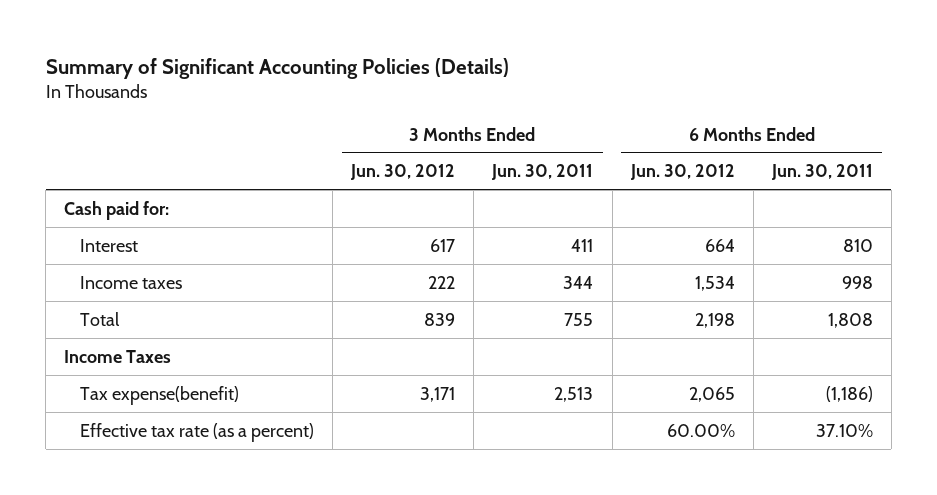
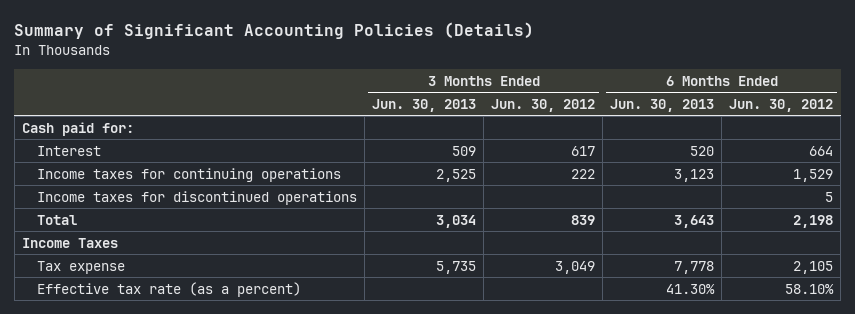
[491,164,594,181] Jun. 30, 2011 -> none
[770,164,873,181] Jun. 30, 2011 -> none
none -> [371,99,476,113] Jun. 30, 2013
none -> [610,99,715,113] Jun. 30, 2013
[80,275,183,289] Income taxes -> [36,167,341,182] Income taxes for continuing operations
[694,275,735,291] 1,534 -> [793,168,834,182] 1,529
none -> [36,190,357,205] Income taxes for discontinued operations
[80,385,240,405] Tax expense(benefit) -> [36,260,125,274] Tax expense
[420,386,456,402] 3,171 -> [555,260,596,274] 3,049
[688,386,735,402] 2,065 -> [793,260,834,274] 2,105
[666,423,735,437] 60.00% -> [785,283,835,294] 58.10%

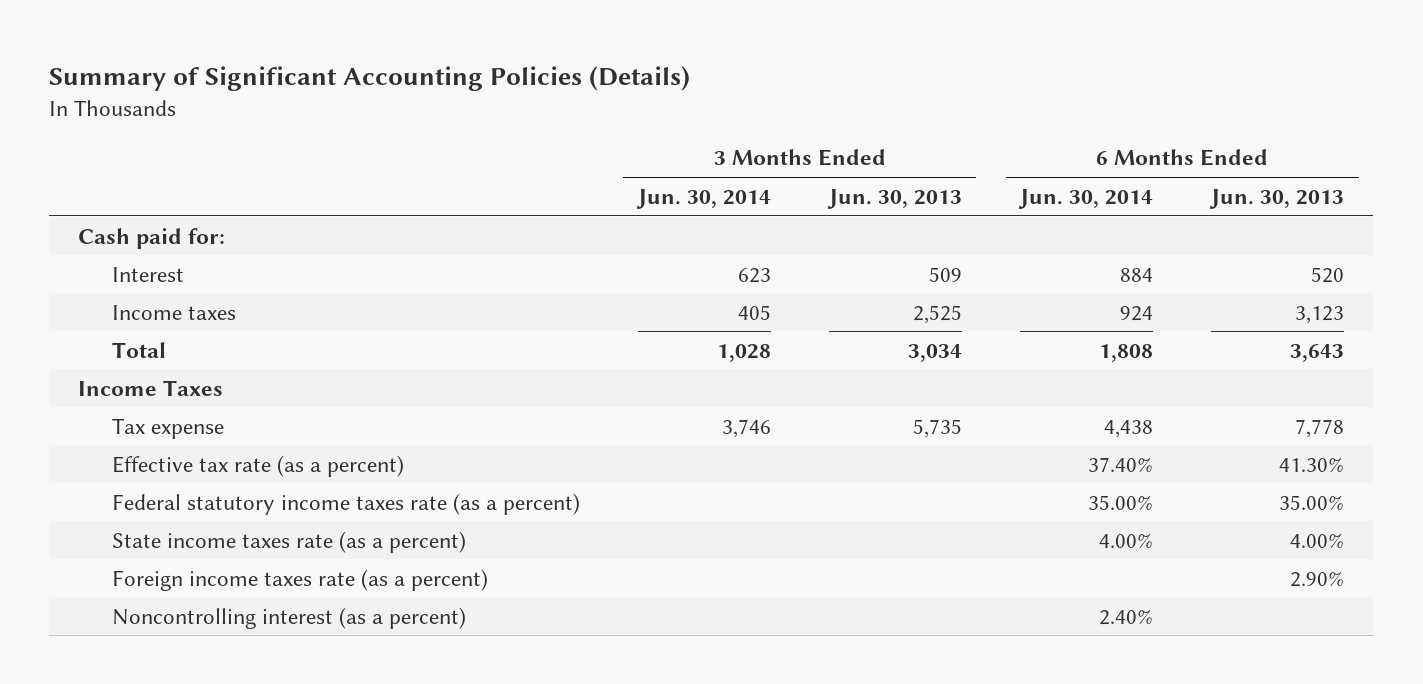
[491,99,596,113] Jun. 30, 2012 -> none
[729,99,834,113] Jun. 30, 2012 -> none
none -> [635,188,771,209] Jun. 30, 2014
none -> [1018,188,1154,209] Jun. 30, 2014
[36,190,357,205] Income taxes for discontinued operations -> none
[36,167,341,182] Income taxes for continuing operations -> [111,304,236,320] Income taxes
none -> [111,492,580,515] Federal statutory income taxes rate (as a percent)
none -> [111,530,466,553] State income taxes rate (as a percent)
none -> [111,568,488,591] Foreign income taxes rate (as a percent)
none -> [111,606,466,629] Noncontrolling interest (as a percent)

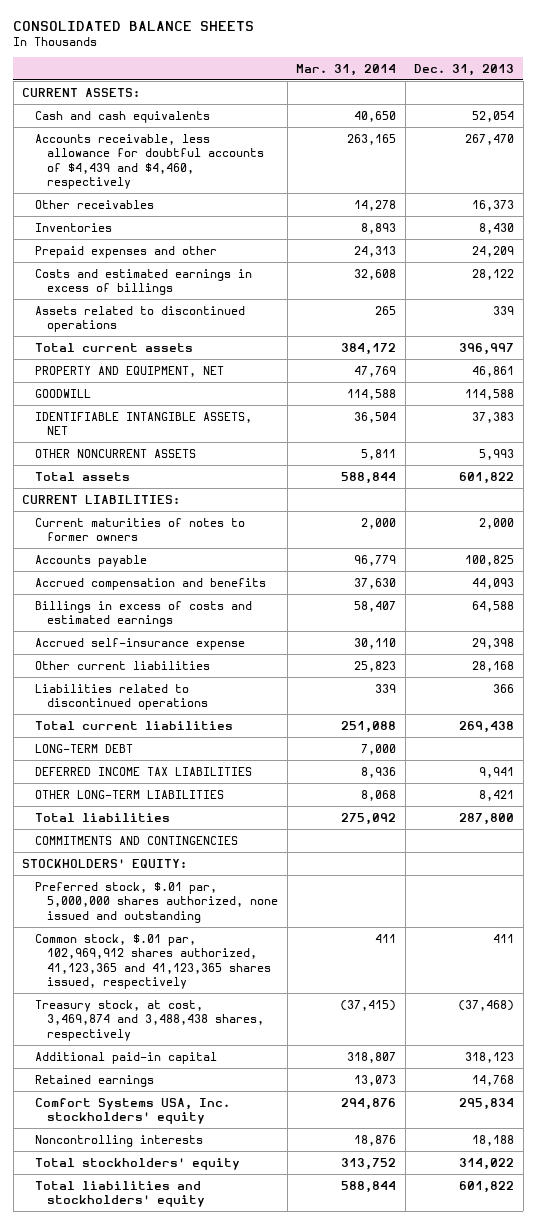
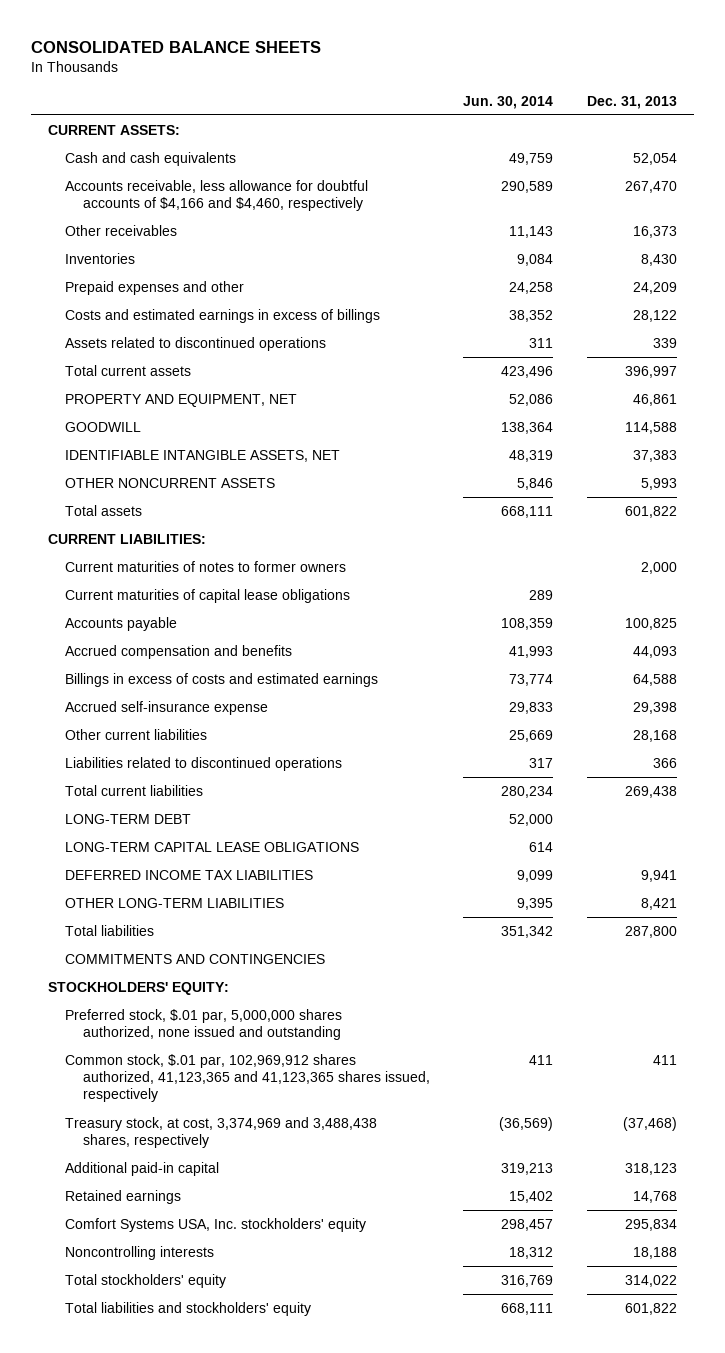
[296,63,397,76] Mar. 31, 2014 -> none
none -> [463,95,554,109] Jun. 30, 2014
[34,133,265,190] Accounts receivable, less allowance for doubtful accounts of $4,439 and $4,460, respectively -> [65,179,369,212] Accounts receivable, less allowance for doubtful accounts of $4,166 and $4,460, respectively
none -> [65,588,351,603] Current maturities of capital lease obligations
none -> [65,841,360,852] LONG-TERM CAPITAL LEASE OBLIGATIONS
[34,999,265,1041] Treasury stock, at cost, 3,469,874 and 3,488,438 shares, respectively -> [65,1116,378,1149] Treasury stock, at cost, 3,374,969 and 3,488,438 shares, respectively

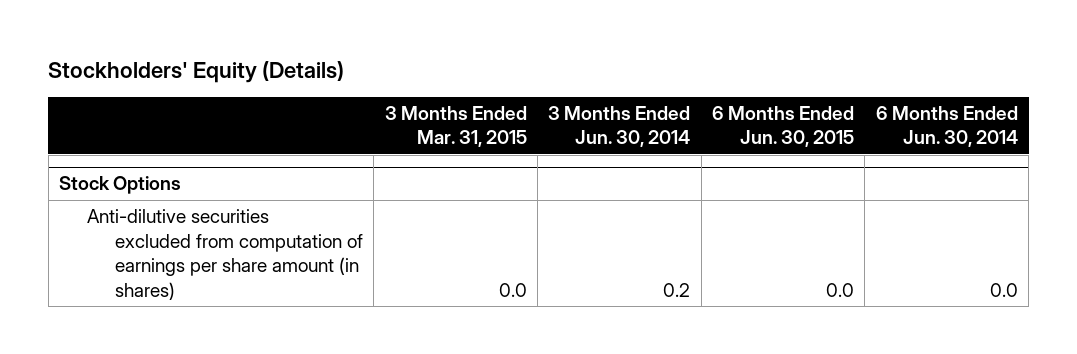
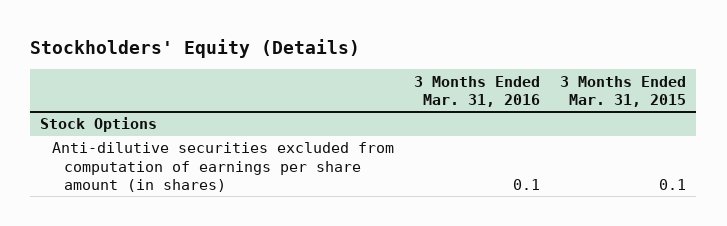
[548,105,691,148] 3 Months Ended Jun. 30, 2014 -> none
[712,105,855,148] 6 Months Ended Jun. 30, 2015 -> none
[875,105,1018,148] 6 Months Ended Jun. 30, 2014 -> none
none -> [414,75,541,107] 3 Months Ended Mar. 31, 2016
[498,282,527,297] 0.0 -> [659,178,687,190] 0.1

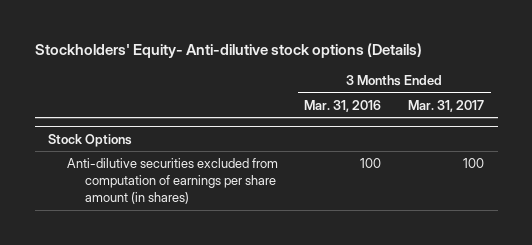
[30,39,361,59] Stockholders' Equity (Details) -> [34,42,422,58] Stockholders' Equity- Anti-dilutive stock options (Details)
[560,75,687,107] 3 Months Ended Mar. 31, 2015 -> none
none -> [408,99,485,112] Mar. 31, 2017
[513,178,541,190] 0.1 -> [360,158,382,169] 100

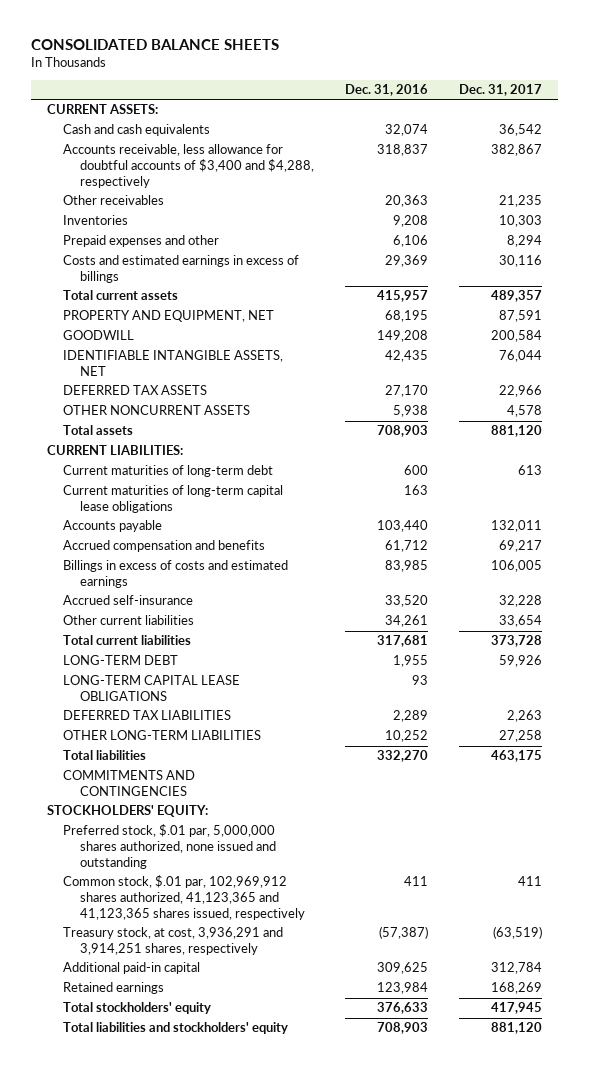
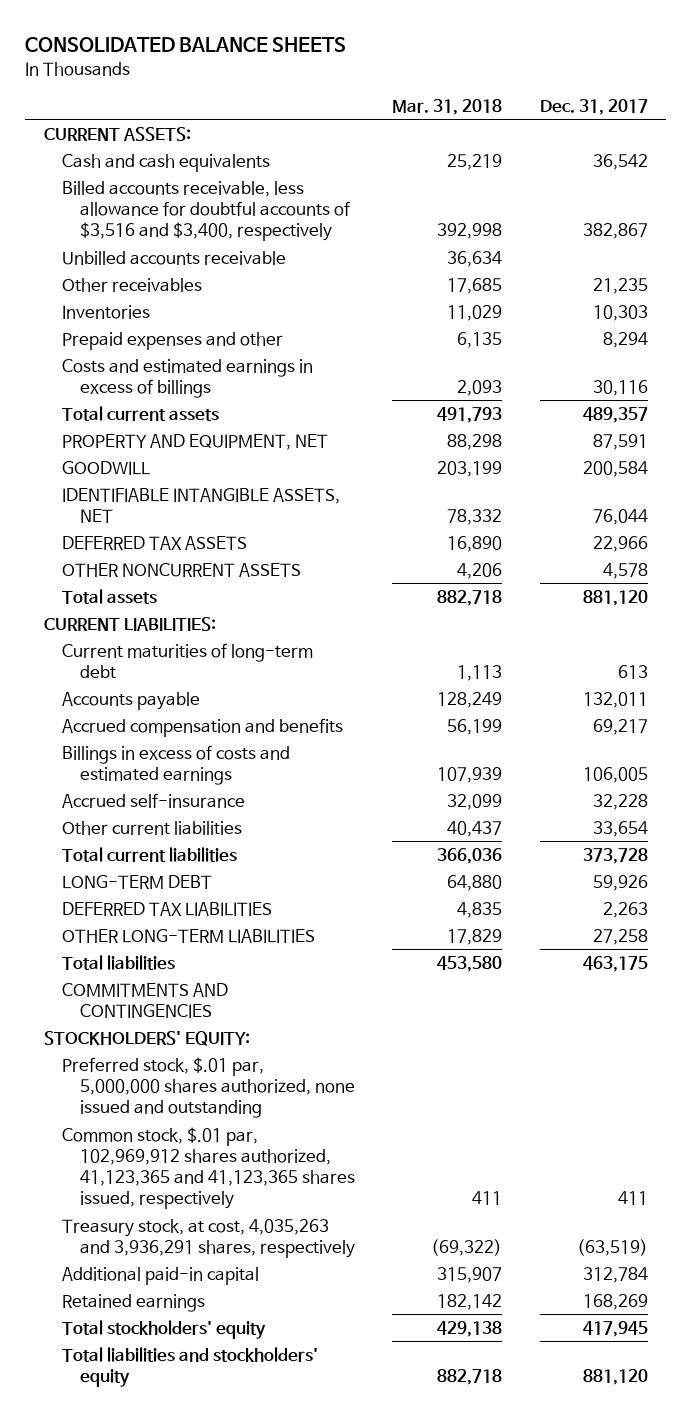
[345,83,429,96] Dec. 31, 2016 -> none
none -> [392,99,503,116] Mar. 31, 2018
[63,144,315,188] Accounts receivable, less allowance for doubtful accounts of $3,400 and $4,288, respectively -> [61,180,350,242] Billed accounts receivable, less allowance for doubtful accounts of $3,516 and $3,400, respectively
none -> [61,250,286,265] Unbilled accounts receivable
[63,485,284,514] Current maturities of long-term capital lease obligations -> none
[63,675,241,702] LONG-TERM CAPITAL LEASE OBLIGATIONS -> none
[63,927,284,956] Treasury stock, at cost, 3,936,291 and 3,914,251 shares, respectively -> [61,1218,355,1258] Treasury stock, at cost, 4,035,263 and 3,936,291 shares, respectively

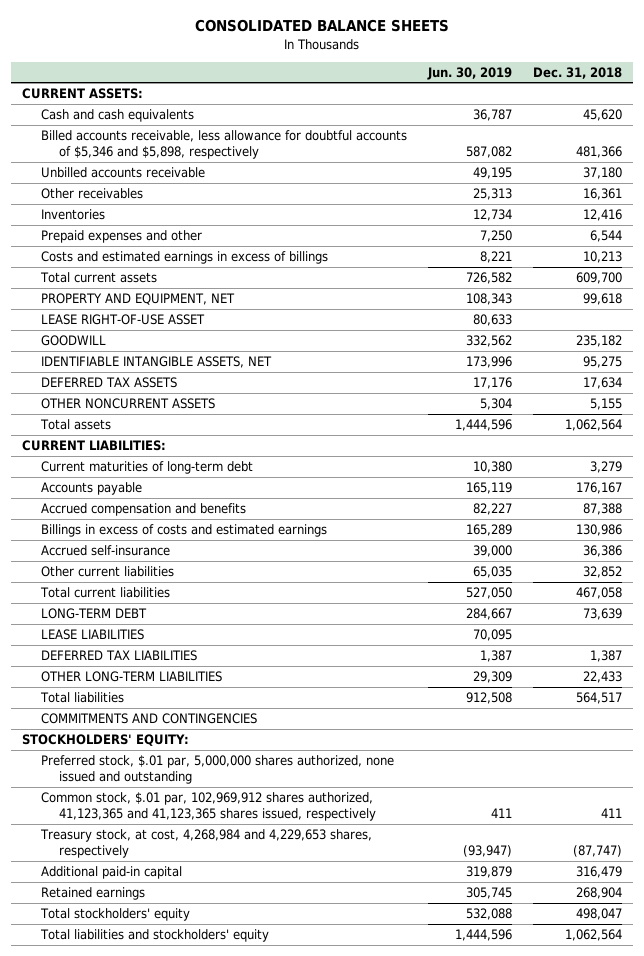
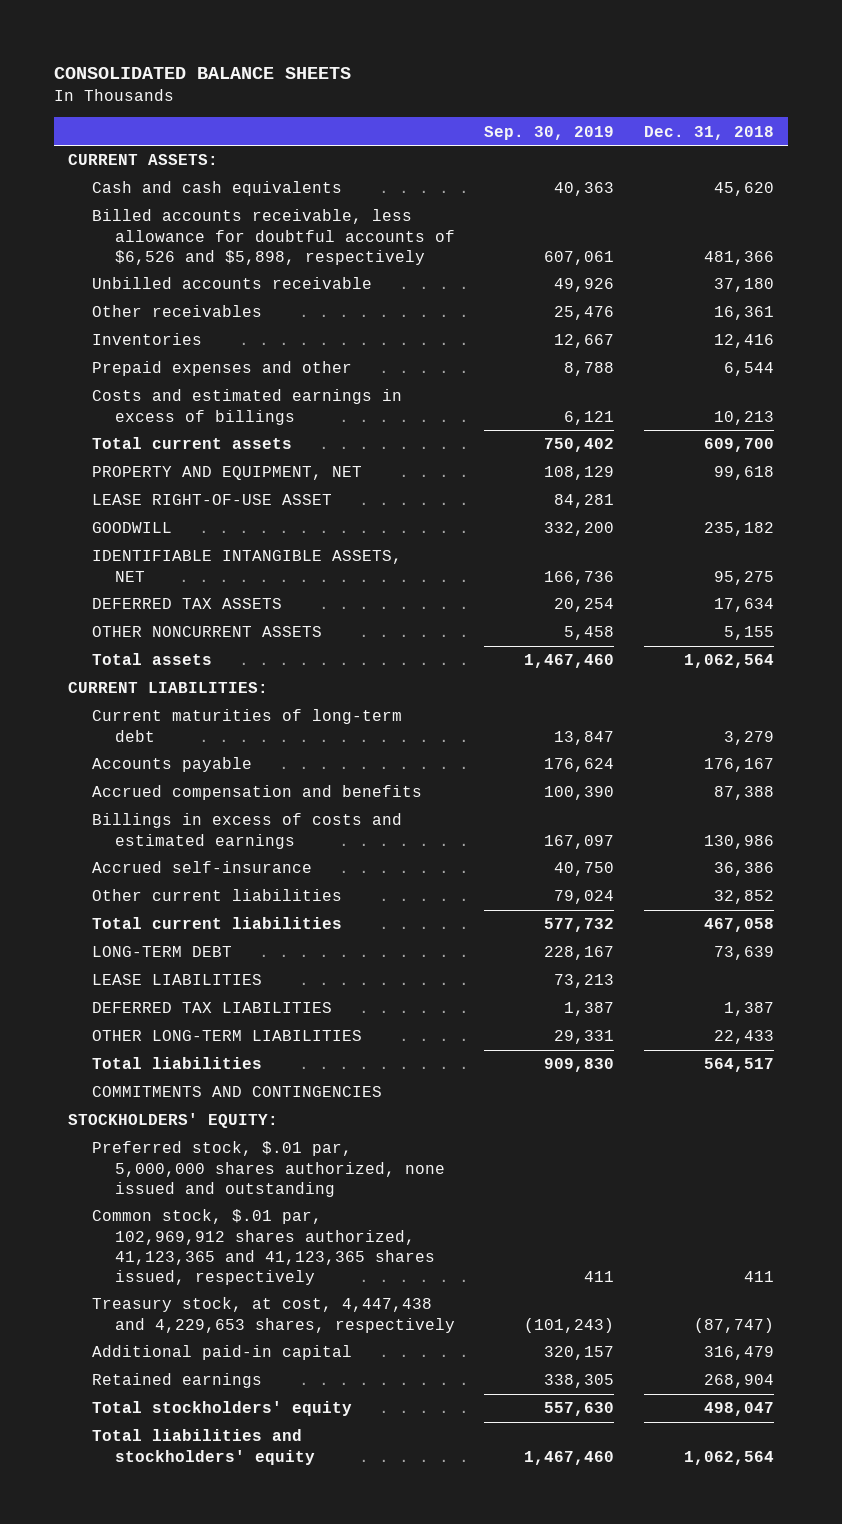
[426,66,512,80] Jun. 30, 2019 -> none
none -> [484,125,615,140] Sep. 30, 2019
[40,130,407,160] Billed accounts receivable, less allowance for doubtful accounts of $5,346 and $5,898, respectively -> [91,209,455,265] Billed accounts receivable, less allowance for doubtful accounts of $6,526 and $5,898, respectively
[39,829,372,859] Treasury stock, at cost, 4,268,984 and 4,229,653 shares, respectively -> [91,1297,455,1333] Treasury stock, at cost, 4,447,438 and 4,229,653 shares, respectively

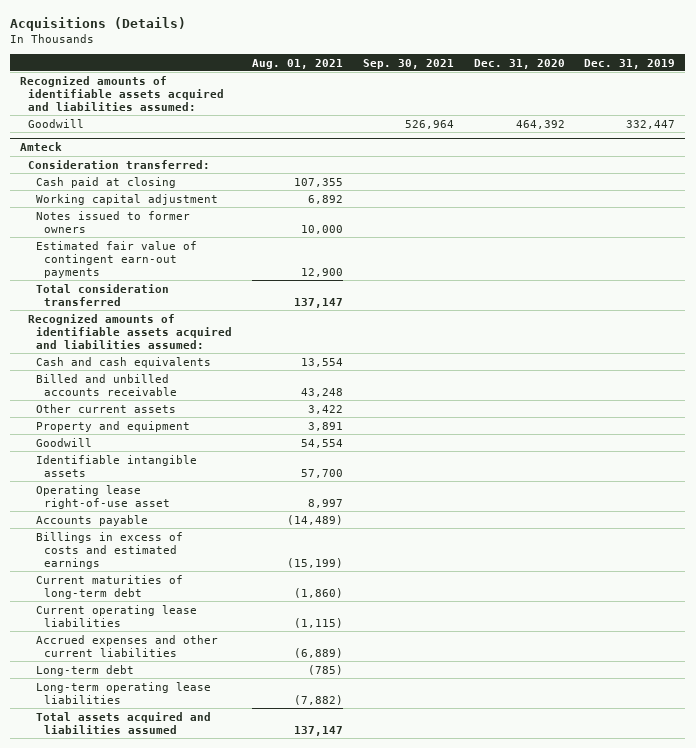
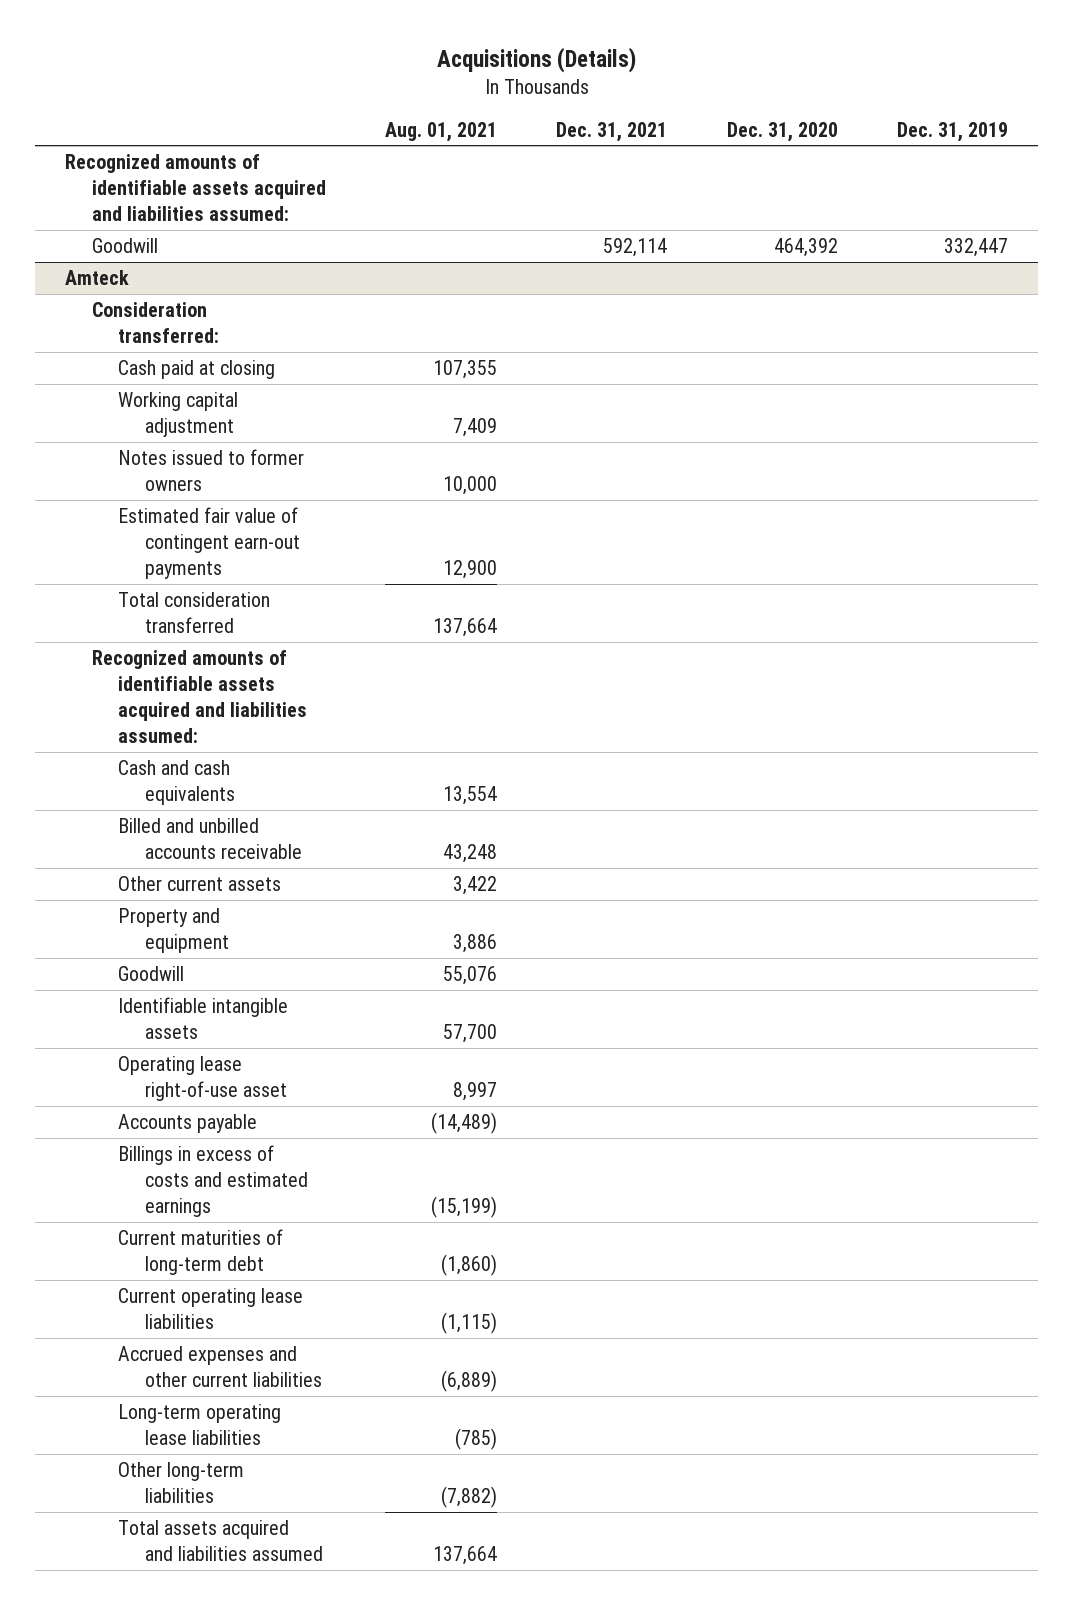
[362,58,454,69] Sep. 30, 2021 -> none
none -> [556,121,668,142] Dec. 31, 2021
[308,194,344,204] 6,892 -> [453,417,498,437] 7,409
[294,297,344,308] 137,147 -> [433,617,498,637] 137,664
[308,421,344,431] 3,891 -> [453,933,498,953] 3,886
[301,438,344,448] 54,554 -> [443,965,498,985] 55,076
[36,664,135,676] Long-term debt -> none
[294,694,344,705] (7,882) -> [455,1427,498,1450] (785)
none -> [118,1461,245,1503] Other long-term liabilities
[294,725,344,736] 137,147 -> [433,1545,498,1565] 137,664

